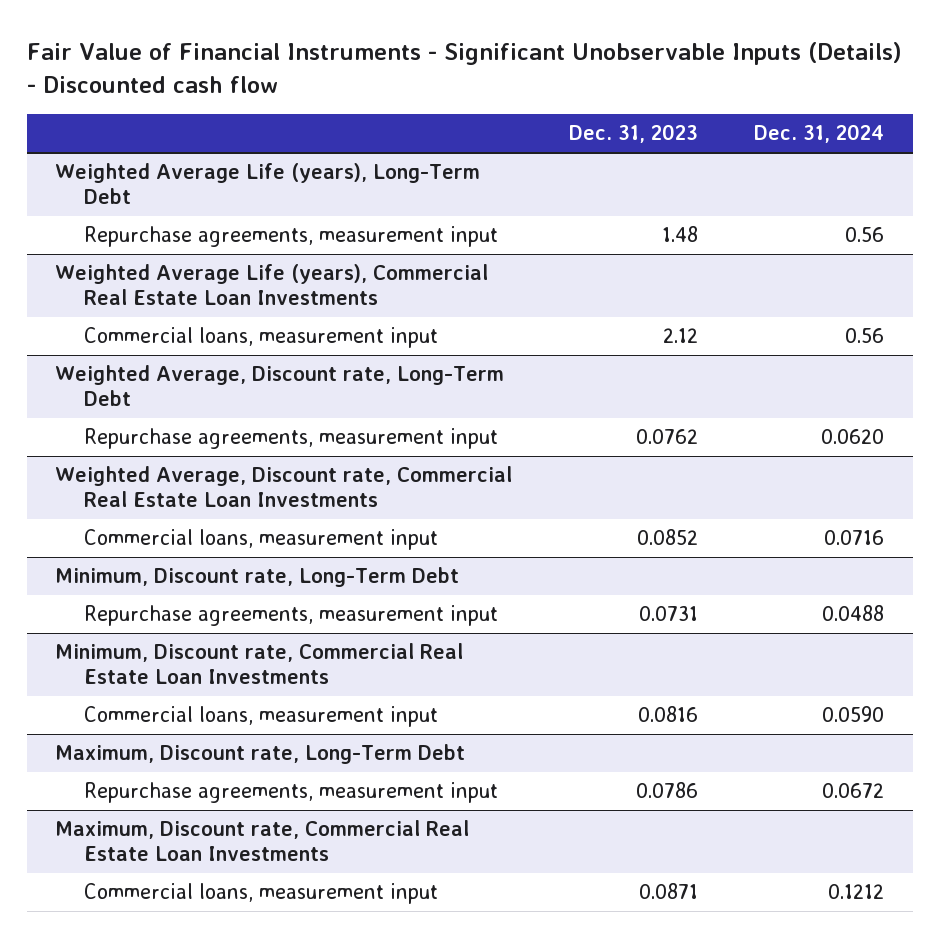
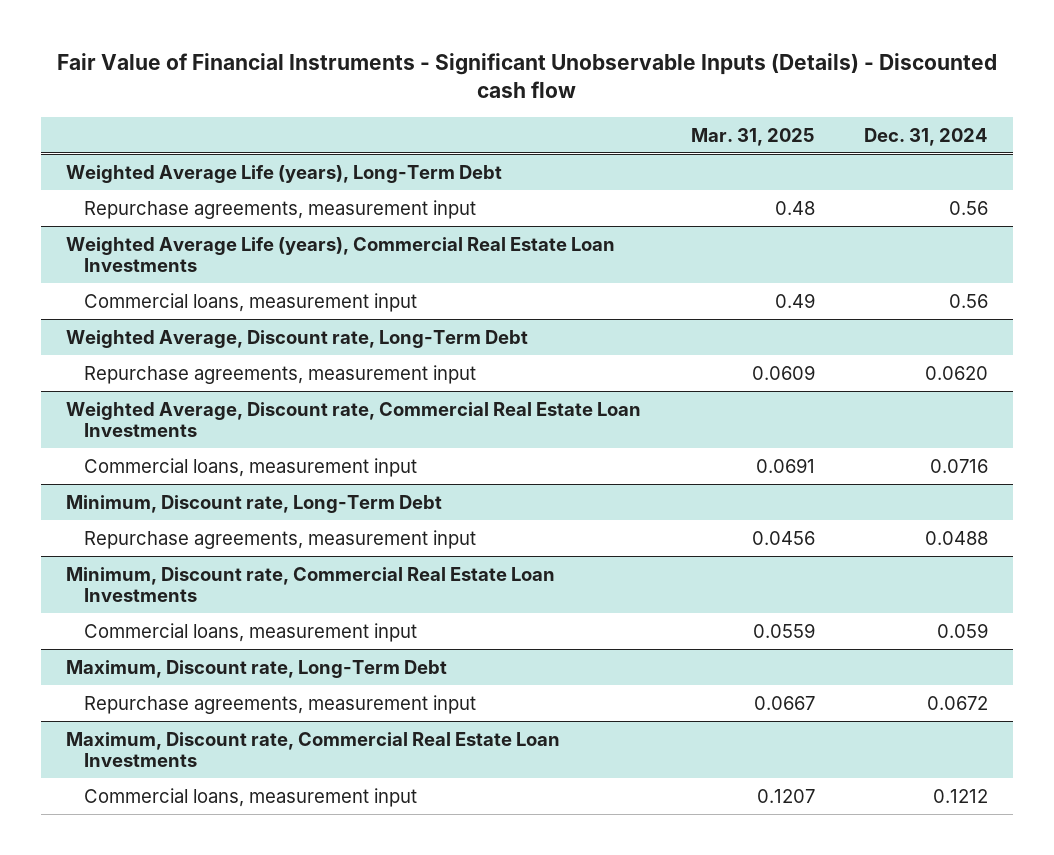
[568,124,698,144] Dec. 31, 2023 -> none
none -> [690,127,815,146] Mar. 31, 2025
[822,706,885,723] 0.0590 -> [937,622,989,638] 0.059

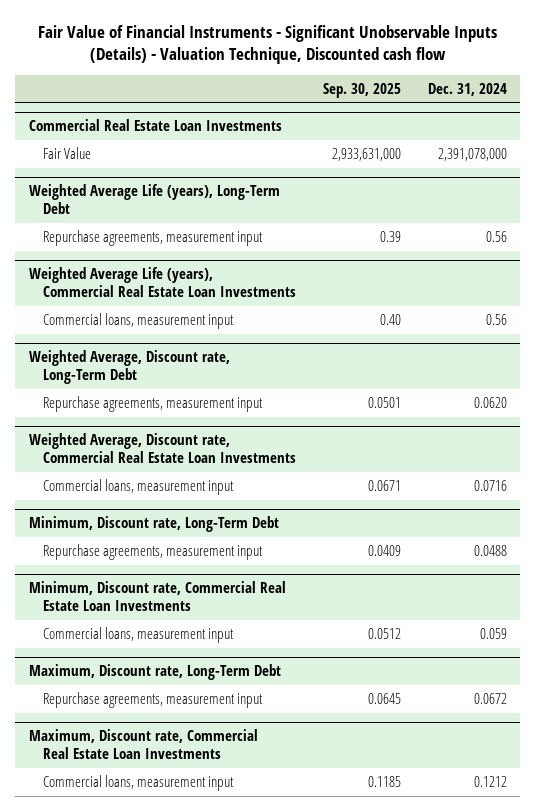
[57,52,998,99] Fair Value of Financial Instruments - Significant Unobservable Inputs (Details) - Discounted cash flow -> [37,24,497,65] Fair Value of Financial Instruments - Significant Unobservable Inputs (Details) - Valuation Technique, Discounted cash flow
[690,127,815,146] Mar. 31, 2025 -> none
none -> [322,82,401,98] Sep. 30, 2025
none -> [28,119,282,132] Commercial Real Estate Loan Investments
none -> [43,147,92,160] Fair Value

